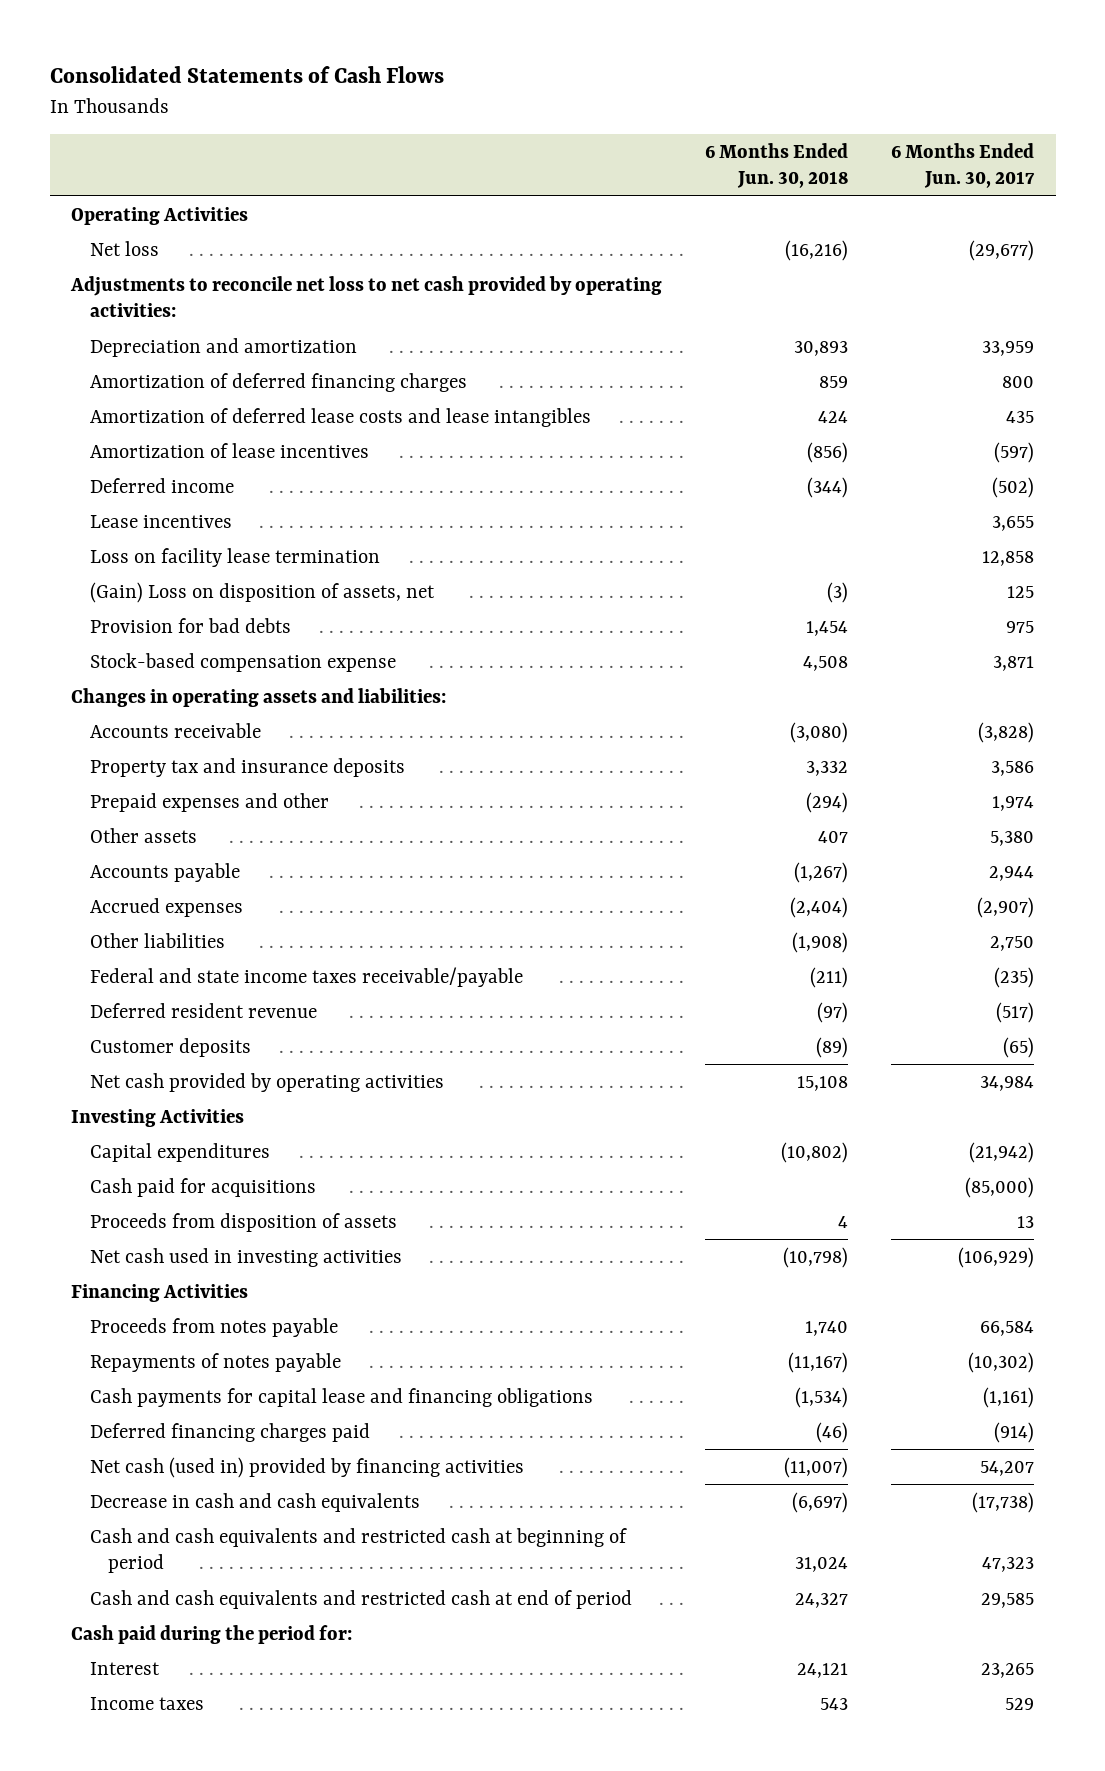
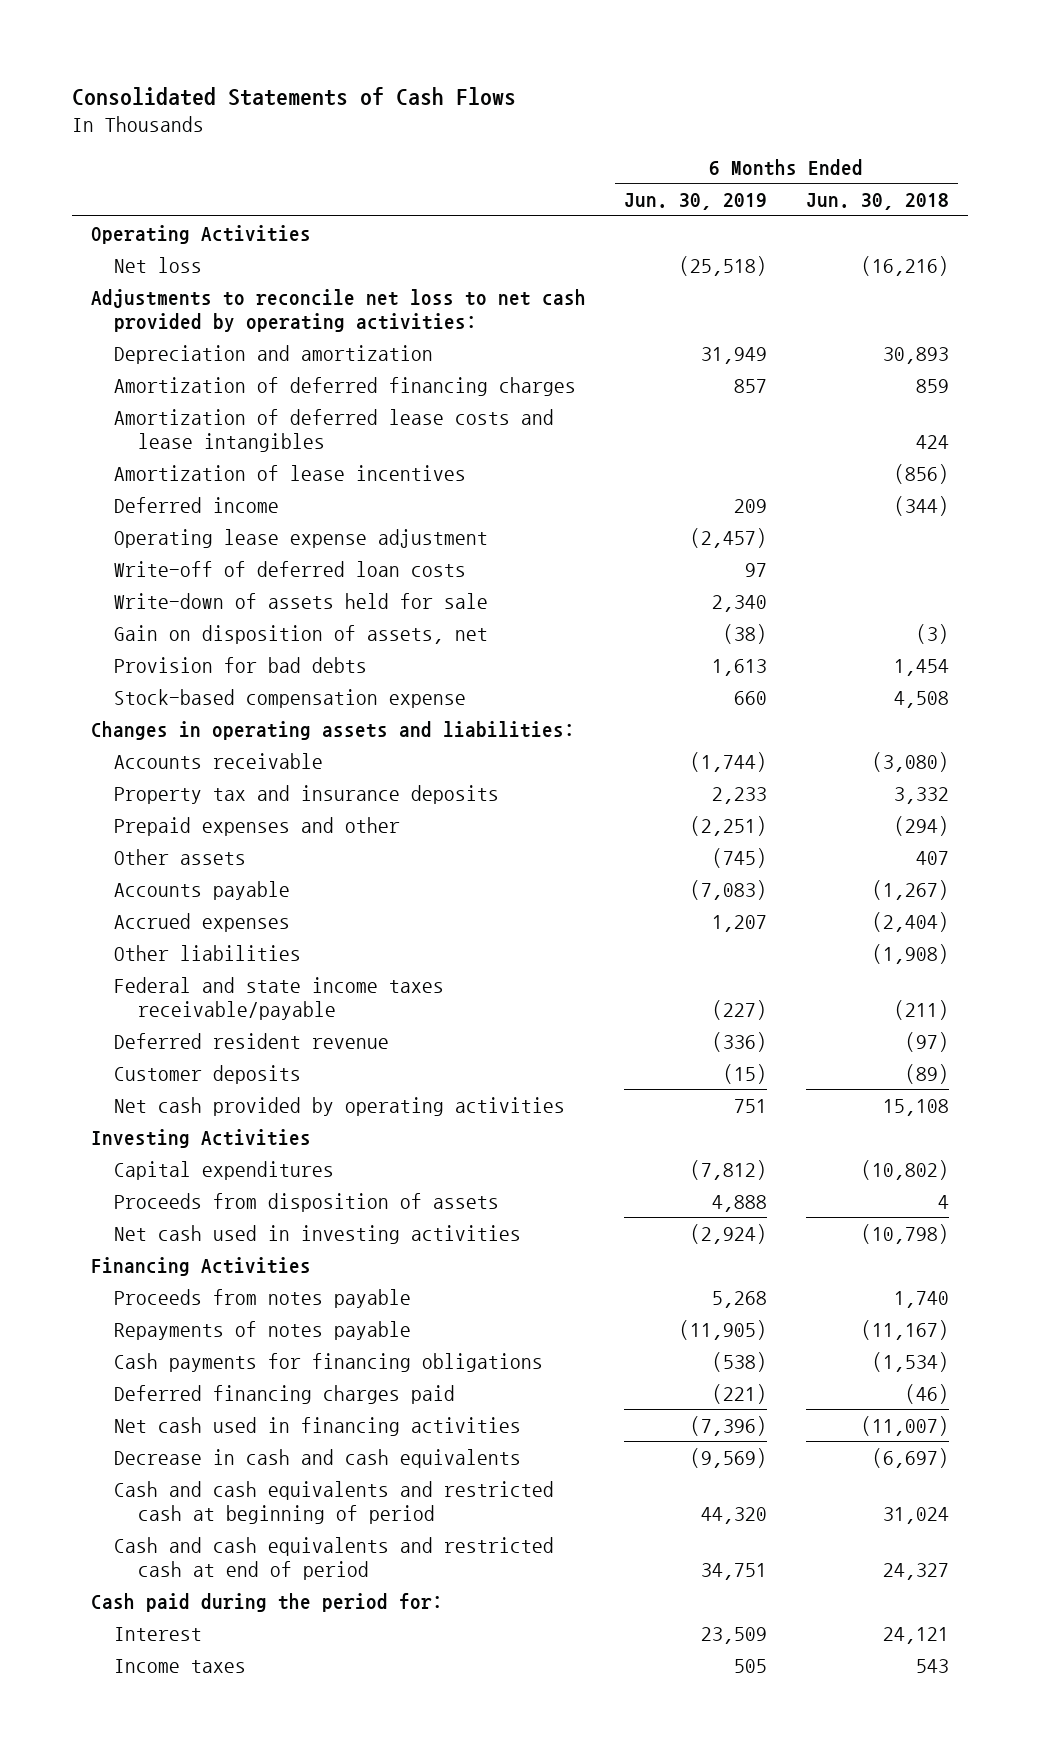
[891,143,1036,189] 6 Months Ended Jun. 30, 2017 -> none
none -> [624,193,768,211] Jun. 30, 2019
[89,514,232,528] Lease incentives -> none
[89,547,380,567] Loss on facility lease termination -> none
none -> [114,528,489,548] Operating lease expense adjustment
none -> [114,560,467,577] Write-off of deferred loan costs
none -> [114,592,489,609] Write-down of assets held for sale
[89,581,435,603] (Gain) Loss on disposition of assets, net -> [114,624,489,644] Gain on disposition of assets, net
[89,1177,316,1197] Cash paid for acquisitions -> none
[89,1387,593,1407] Cash payments for capital lease and financing obligations -> [114,1352,544,1372] Cash payments for financing obligations
[89,1456,524,1478] Net cash (used in) provided by financing activities -> [114,1416,522,1436] Net cash used in financing activities

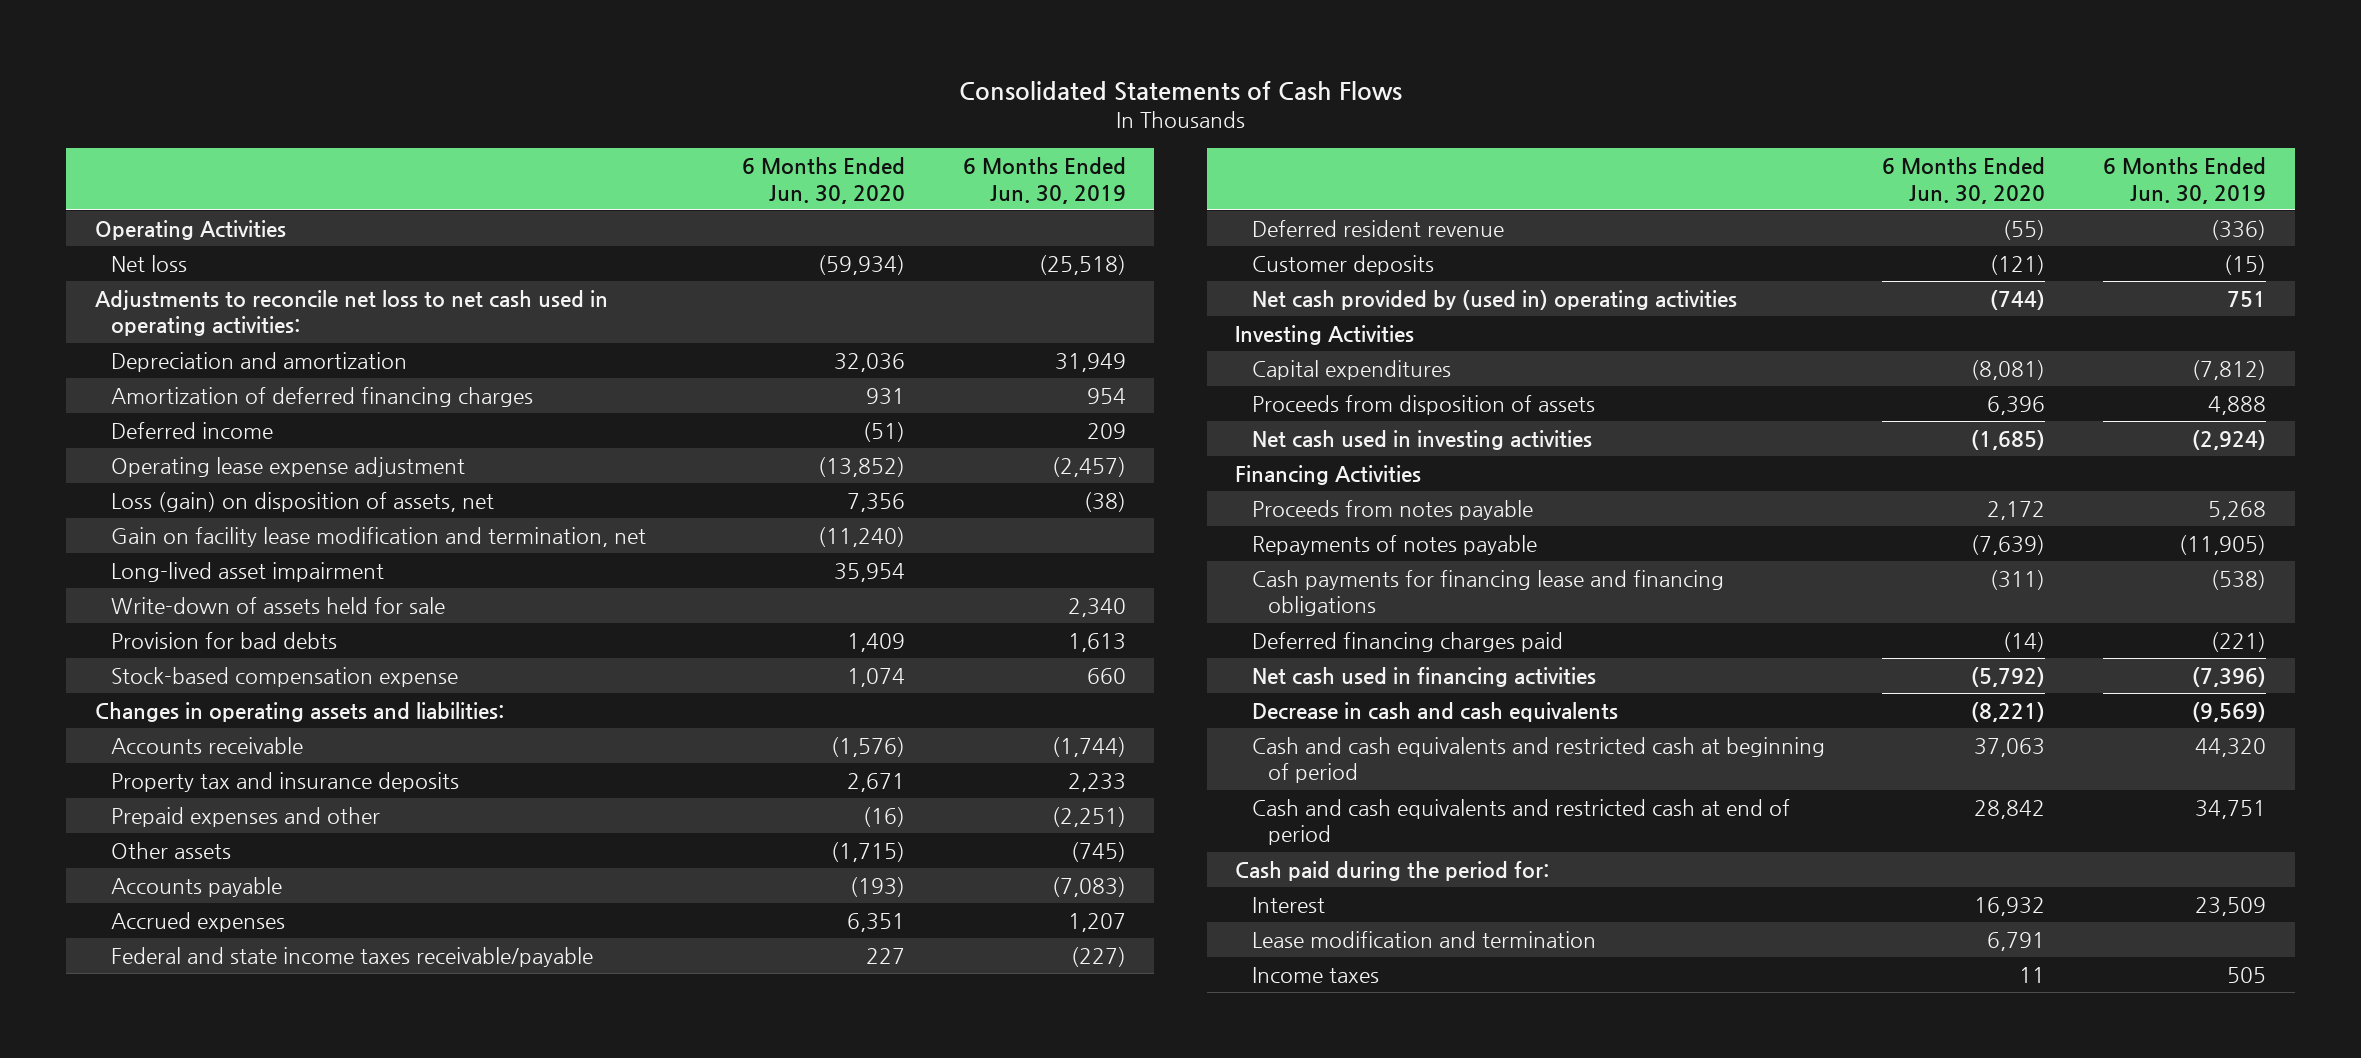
[805,193,949,211] Jun. 30, 2018 -> none
none -> [742,157,906,204] 6 Months Ended Jun. 30, 2020
[90,288,586,332] Adjustments to reconcile net loss to net cash provided by operating activities: -> [95,290,609,337] Adjustments to reconcile net loss to net cash used in operating activities:
[114,408,555,452] Amortization of deferred lease costs and lease intangibles -> none
[114,464,467,481] Amortization of lease incentives -> none
[734,378,768,393] 857 -> [1086,388,1126,405] 954
[114,560,467,577] Write-off of deferred loan costs -> none
none -> [111,492,495,513] Loss (gain) on disposition of assets, net
none -> [111,527,647,548] Gain on facility lease modification and termination, net
none -> [111,562,385,583] Long-lived asset impairment
[114,624,489,644] Gain on disposition of assets, net -> none
[114,944,302,961] Other liabilities -> none
[114,1096,566,1116] Net cash provided by operating activities -> [1251,290,1737,311] Net cash provided by (used in) operating activities
[114,1352,544,1372] Cash payments for financing obligations -> [1251,570,1724,617] Cash payments for financing lease and financing obligations
none -> [1251,931,1596,949] Lease modification and termination

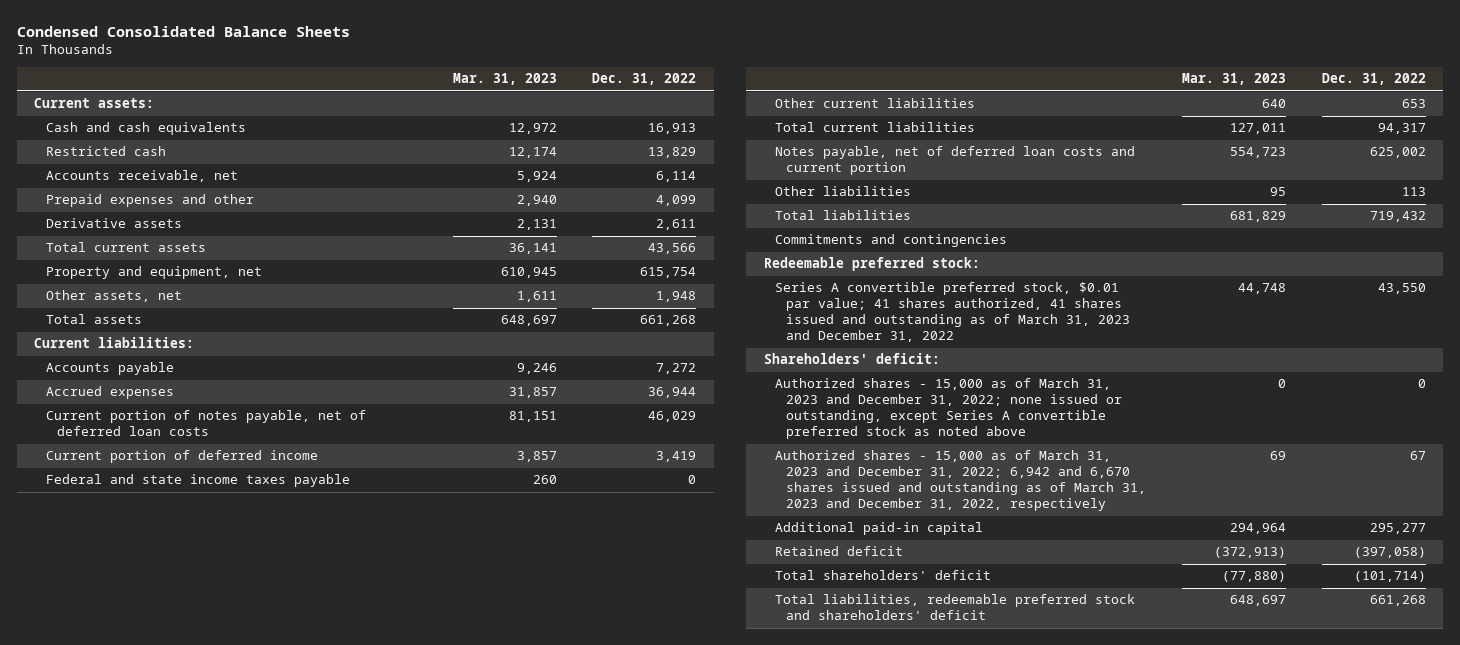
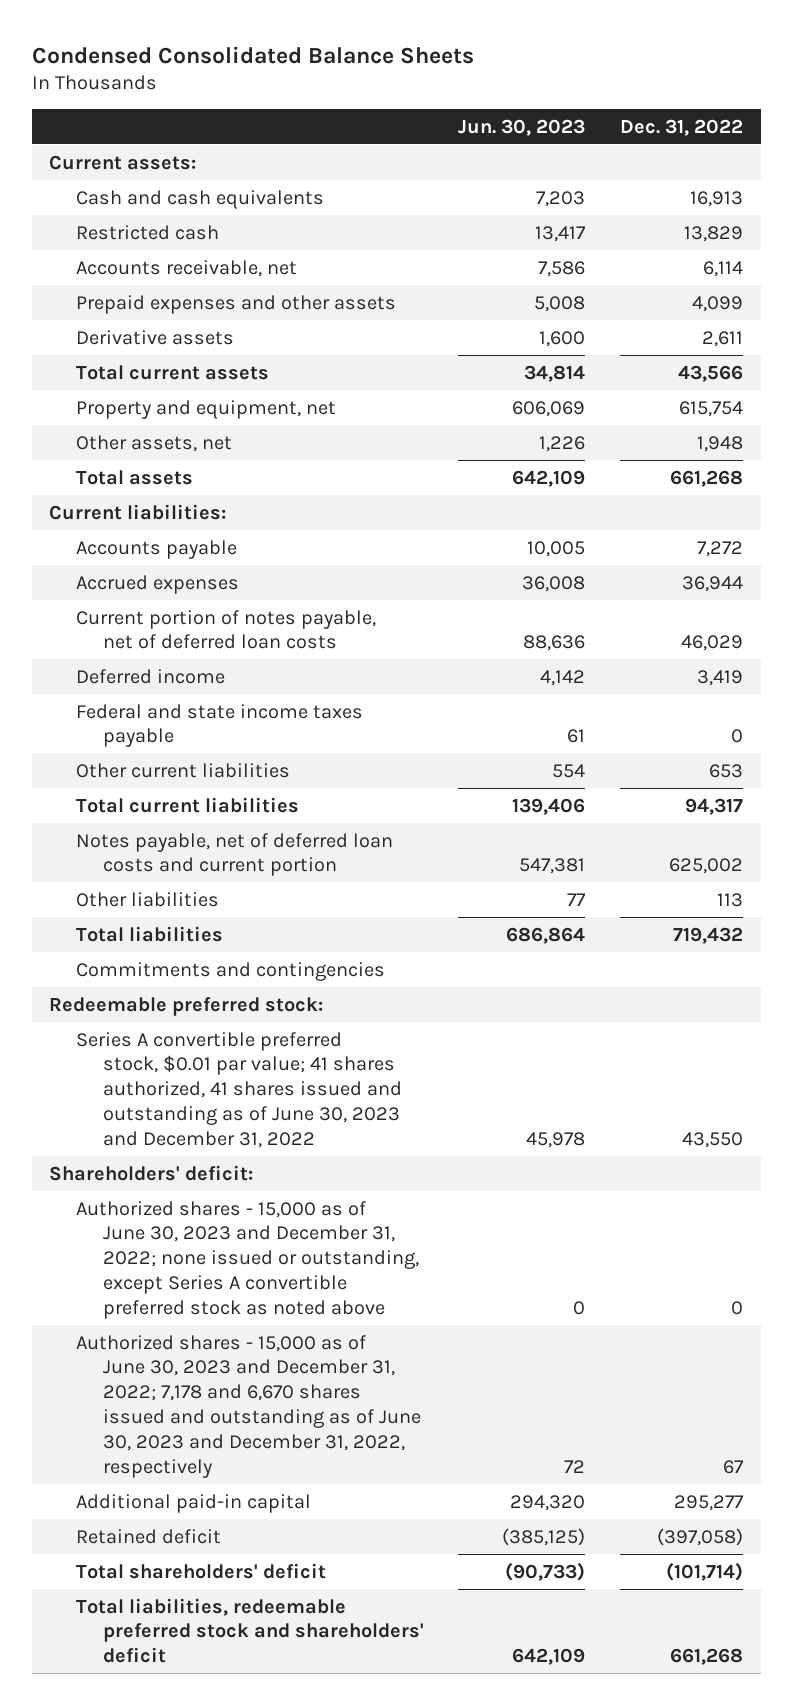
[452,73,557,86] Mar. 31, 2023 -> none
none -> [458,118,586,136] Jun. 30, 2023
[45,194,254,208] Prepaid expenses and other -> [75,294,396,314] Prepaid expenses and other assets
[45,450,318,464] Current portion of deferred income -> [75,668,225,684] Deferred income
[775,282,1131,343] Series A convertible preferred stock, $0.01 par value; 41 shares authorized, 41 shares issued and outstanding as of March 31, 2023 and December 31, 2022 -> [75,1031,402,1149] Series A convertible preferred stock, $0.01 par value; 41 shares authorized, 41 shares issued and outstanding as of June 30, 2023 and December 31, 2022
[775,378,1123,440] Authorized shares - 15,000 as of March 31, 2023 and December 31, 2022; none issued or outstanding, except Series A convertible preferred stock as noted above -> [75,1200,419,1320] Authorized shares - 15,000 as of June 30, 2023 and December 31, 2022; none issued or outstanding, except Series A convertible preferred stock as noted above
[775,450,1147,512] Authorized shares - 15,000 as of March 31, 2023 and December 31, 2022; 6,942 and 6,670 shares issued and outstanding as of March 31, 2023 and December 31, 2022, respectively -> [75,1334,421,1479] Authorized shares - 15,000 as of June 30, 2023 and December 31, 2022; 7,178 and 6,670 shares issued and outstanding as of June 30, 2023 and December 31, 2022, respectively

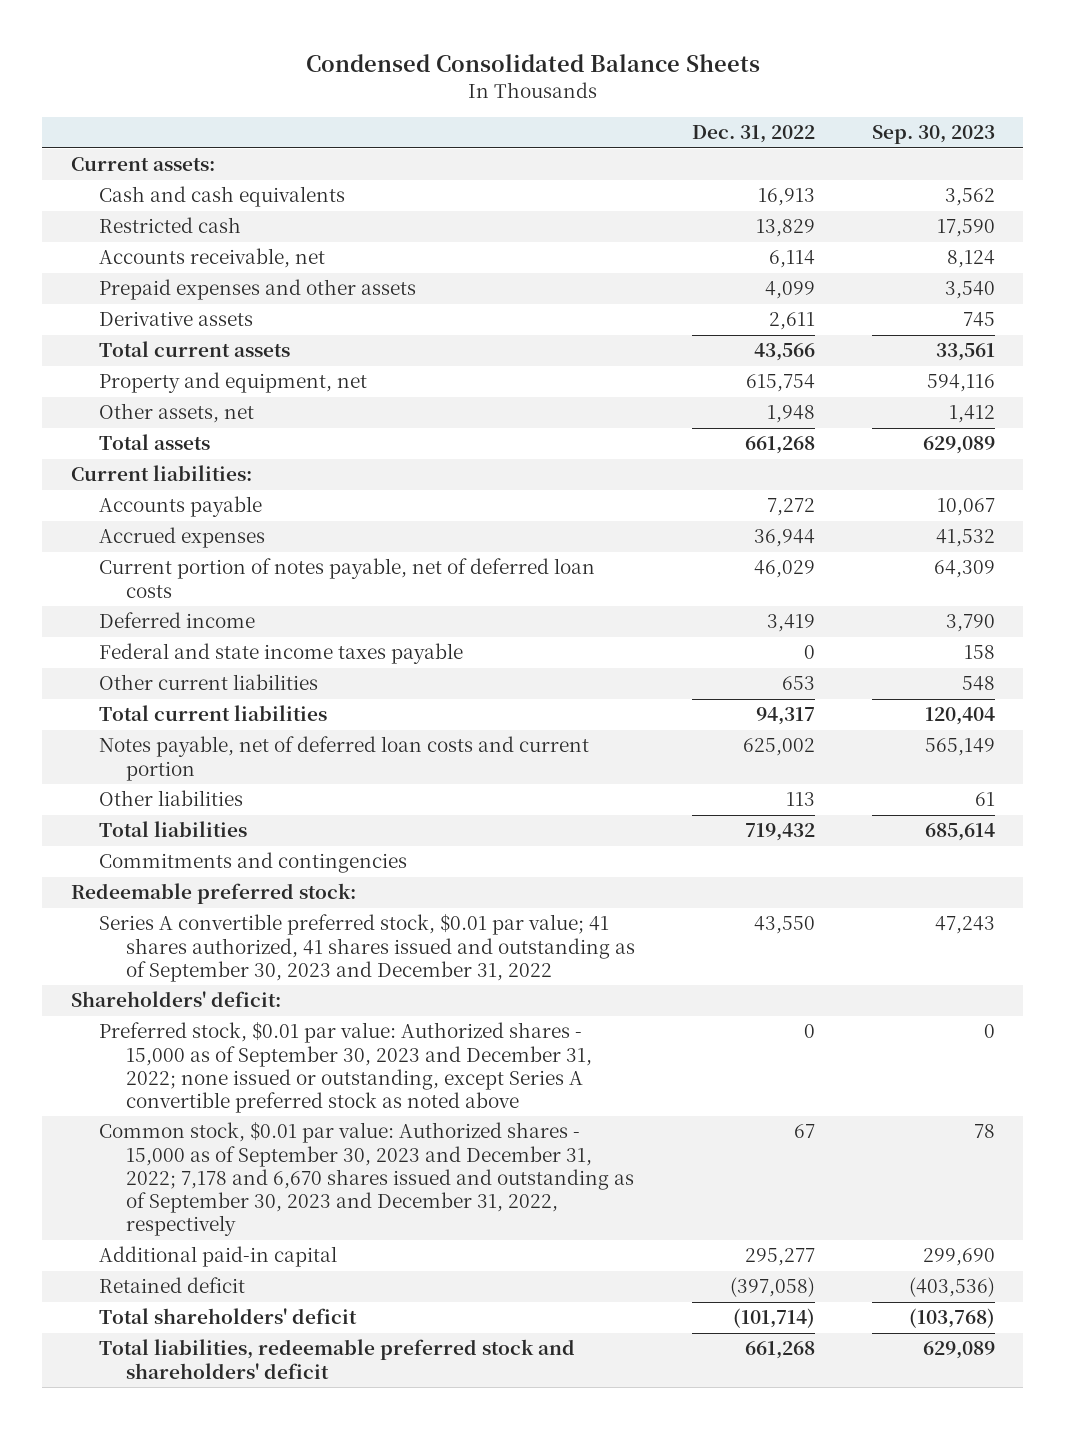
[458,118,586,136] Jun. 30, 2023 -> none
none -> [871,125,995,145] Sep. 30, 2023
[75,1031,402,1149] Series A convertible preferred stock, $0.01 par value; 41 shares authorized, 41 shares issued and outstanding as of June 30, 2023 and December 31, 2022 -> [98,914,636,982] Series A convertible preferred stock, $0.01 par value; 41 shares authorized, 41 shares issued and outstanding as of September 30, 2023 and December 31, 2022
[75,1200,419,1320] Authorized shares - 15,000 as of June 30, 2023 and December 31, 2022; none issued or outstanding, except Series A convertible preferred stock as noted above -> [98,1022,593,1113] Preferred stock, $0.01 par value: Authorized shares - 15,000 as of September 30, 2023 and December 31, 2022; none issued or outstanding, except Series A convertible preferred stock as noted above
[75,1334,421,1479] Authorized shares - 15,000 as of June 30, 2023 and December 31, 2022; 7,178 and 6,670 shares issued and outstanding as of June 30, 2023 and December 31, 2022, respectively -> [98,1122,635,1237] Common stock, $0.01 par value: Authorized shares - 15,000 as of September 30, 2023 and December 31, 2022; 7,178 and 6,670 shares issued and outstanding as of September 30, 2023 and December 31, 2022, respectively

